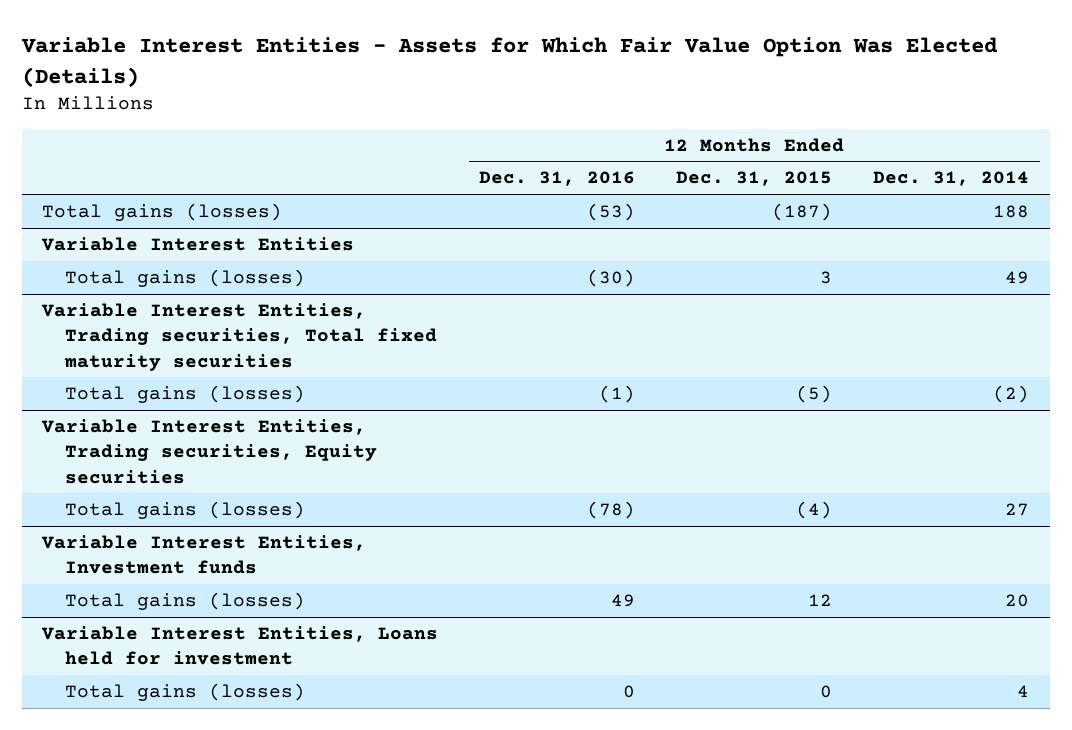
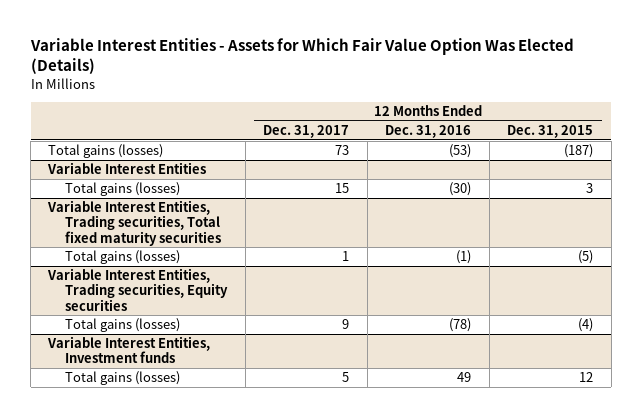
[873,171,1030,187] Dec. 31, 2014 -> none
none -> [263,125,350,139] Dec. 31, 2017
[41,626,439,666] Variable Interest Entities, Loans held for investment -> none
[64,683,305,702] Total gains (losses) -> none

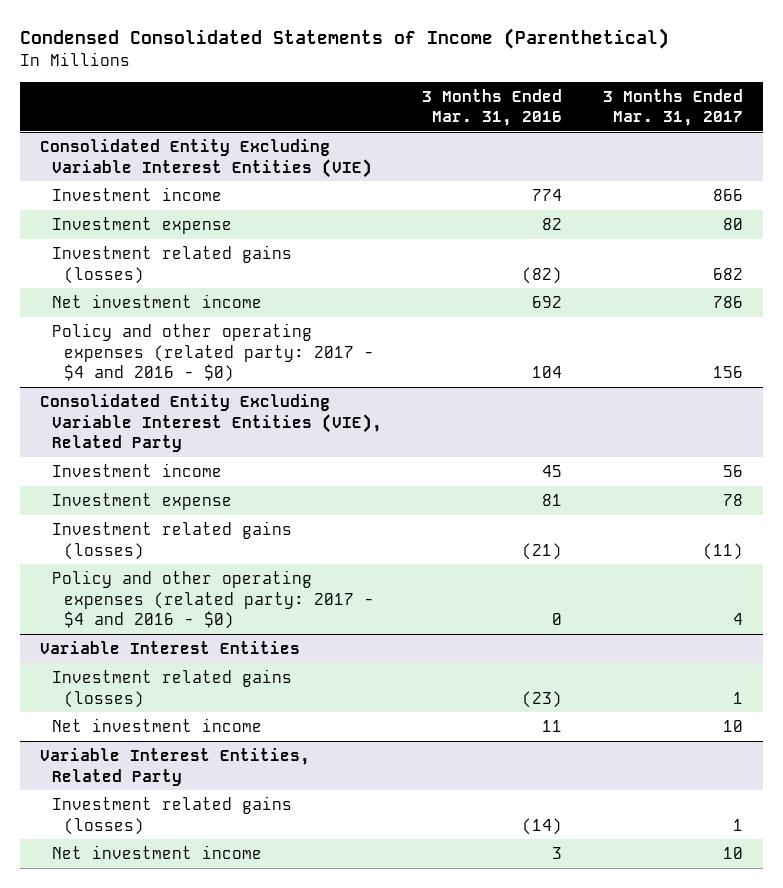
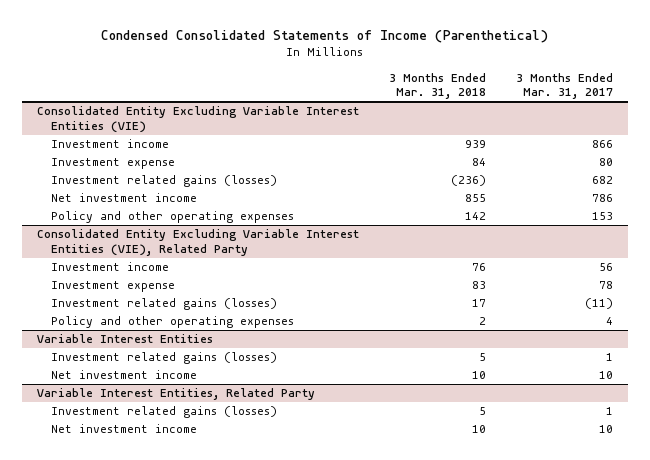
[422,88,563,127] 3 Months Ended Mar. 31, 2016 -> none
none -> [388,72,486,99] 3 Months Ended Mar. 31, 2018
[51,322,374,383] Policy and other operating expenses (related party: 2017 - $4 and 2016 - $0) -> [51,211,295,224] Policy and other operating expenses
[712,366,743,379] 156 -> [592,212,614,221] 153
[51,569,374,630] Policy and other operating expenses (related party: 2017 - $4 and 2016 - $0) -> [51,316,295,329] Policy and other operating expenses

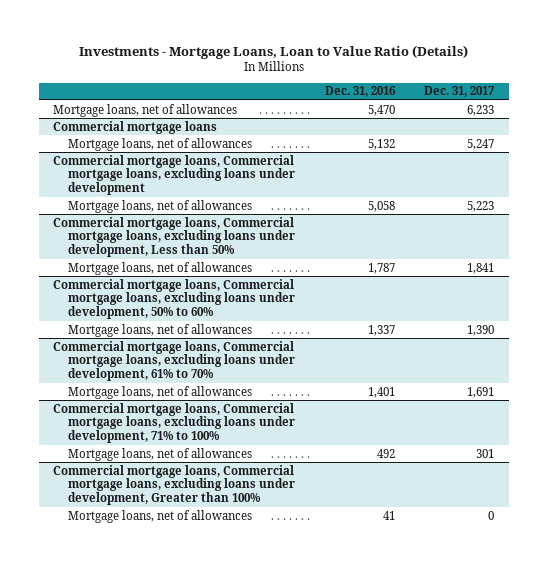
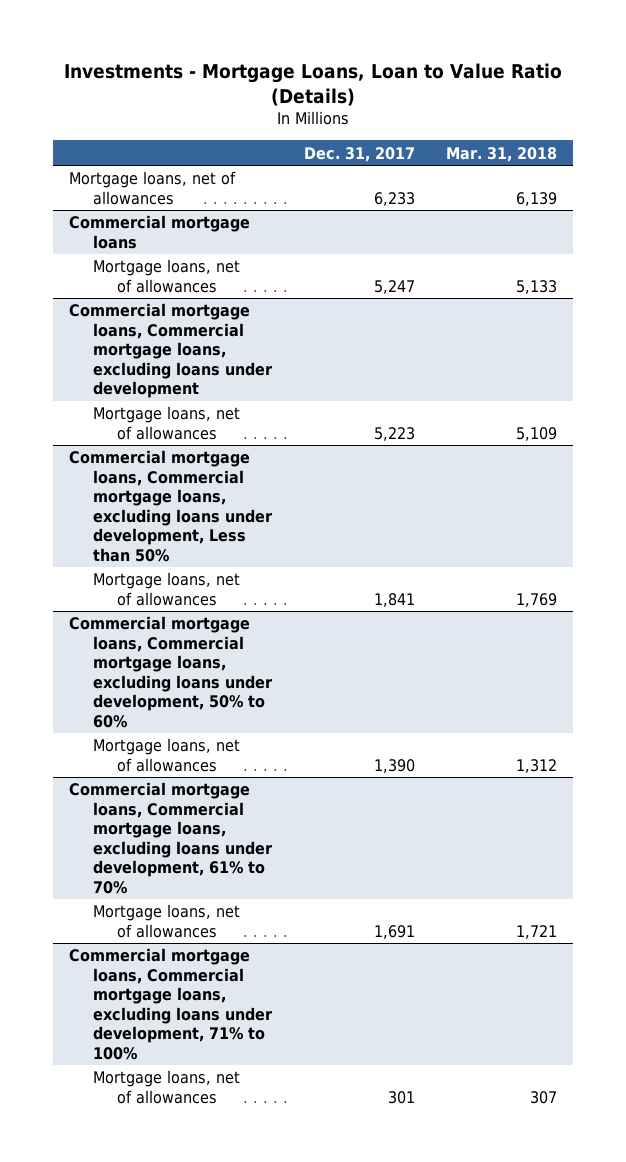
[324,86,396,98] Dec. 31, 2016 -> none
none -> [446,146,558,162] Mar. 31, 2018
[53,464,296,506] Commercial mortgage loans, Commercial mortgage loans, excluding loans under development, Greater than 100% -> none
[68,509,253,523] Mortgage loans, net of allowances -> none

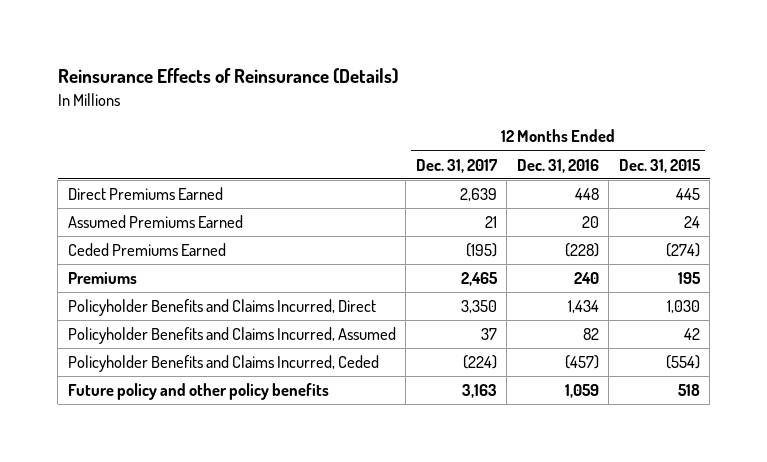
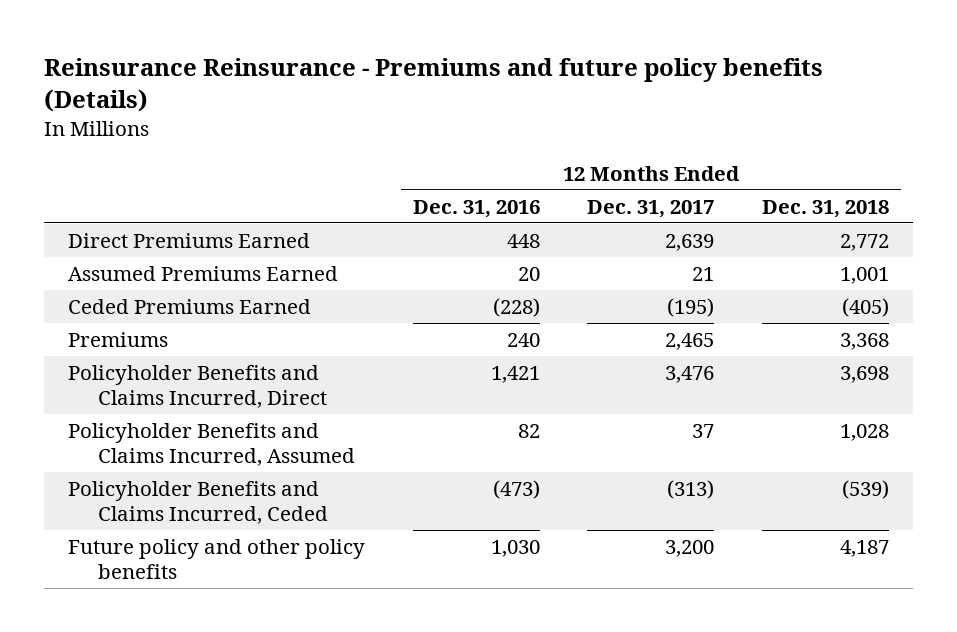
[57,68,398,85] Reinsurance Effects of Reinsurance (Details) -> [44,58,824,113] Reinsurance Reinsurance - Premiums and future policy benefits (Details)
[618,158,701,173] Dec. 31, 2015 -> none
none -> [761,199,889,218] Dec. 31, 2018
[460,300,497,314] 3,350 -> [665,365,715,383] 3,476
[567,300,599,314] 1,434 -> [490,365,540,383] 1,421
[462,355,497,370] (224) -> [667,479,715,499] (313)
[564,355,599,370] (457) -> [492,479,540,499] (473)
[461,384,497,399] 3,163 -> [665,539,715,557] 3,200
[564,384,599,399] 1,059 -> [490,539,540,557] 1,030

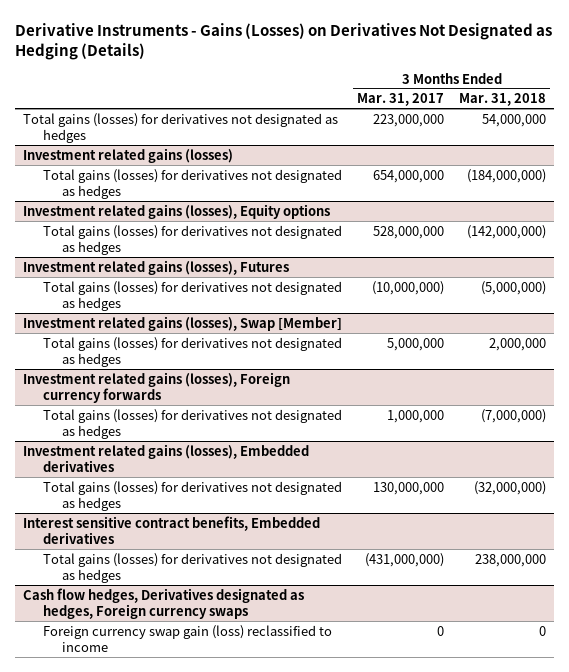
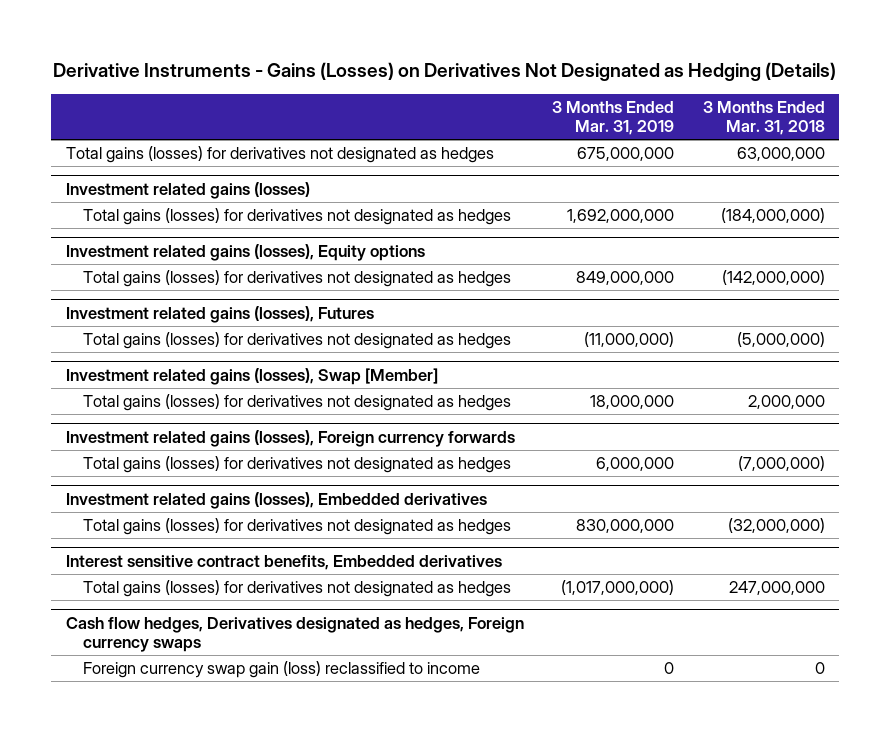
[357,93,445,107] Mar. 31, 2017 -> none
none -> [552,100,675,136] 3 Months Ended Mar. 31, 2019
[482,113,547,127] 54,000,000 -> [736,147,825,162] 63,000,000
[475,553,547,567] 238,000,000 -> [728,581,825,596] 247,000,000

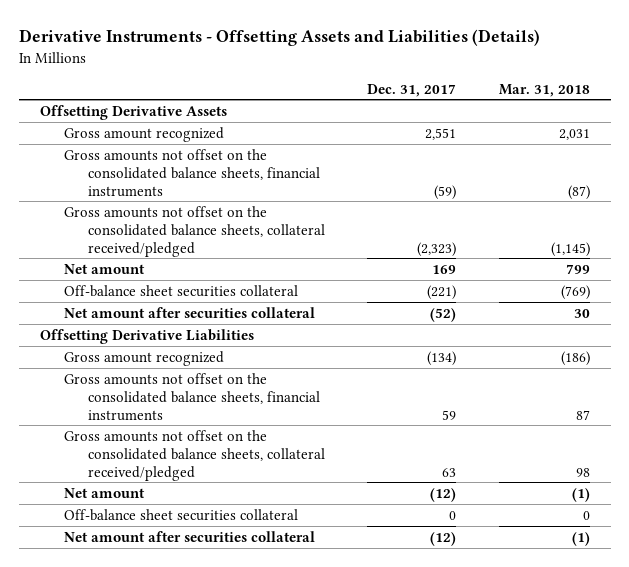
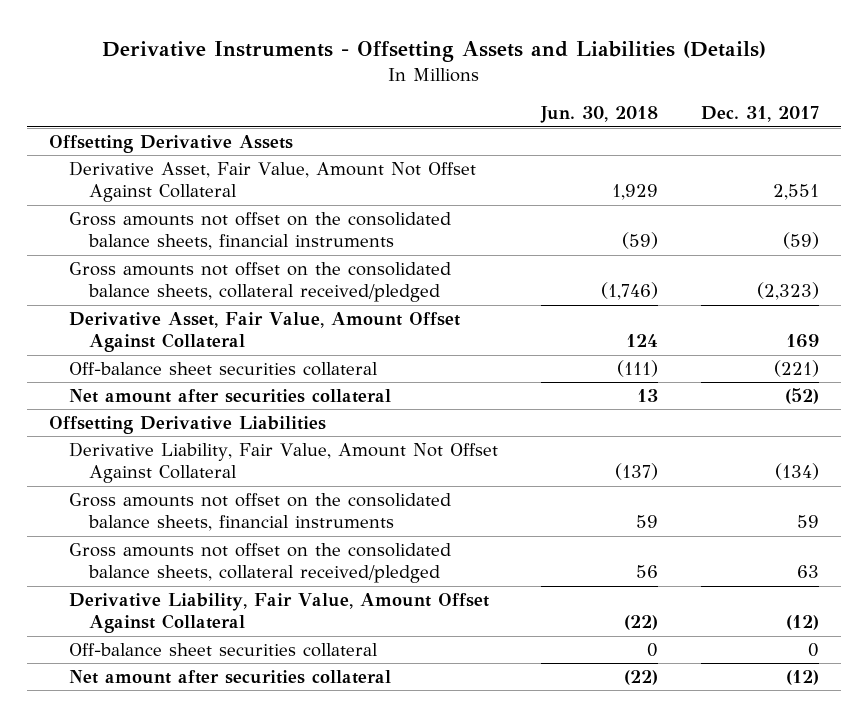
[498,83,590,97] Mar. 31, 2018 -> none
none -> [540,106,659,124] Jun. 30, 2018
[63,126,224,142] Gross amount recognized -> [69,160,477,203] Derivative Asset, Fair Value, Amount Not Offset Against Collateral
[63,263,145,274] Net amount -> [69,311,461,353] Derivative Asset, Fair Value, Amount Offset Against Collateral
[63,350,224,366] Gross amount recognized -> [69,441,499,484] Derivative Liability, Fair Value, Amount Not Offset Against Collateral
[63,487,145,498] Net amount -> none
none -> [69,592,490,634] Derivative Liability, Fair Value, Amount Offset Against Collateral

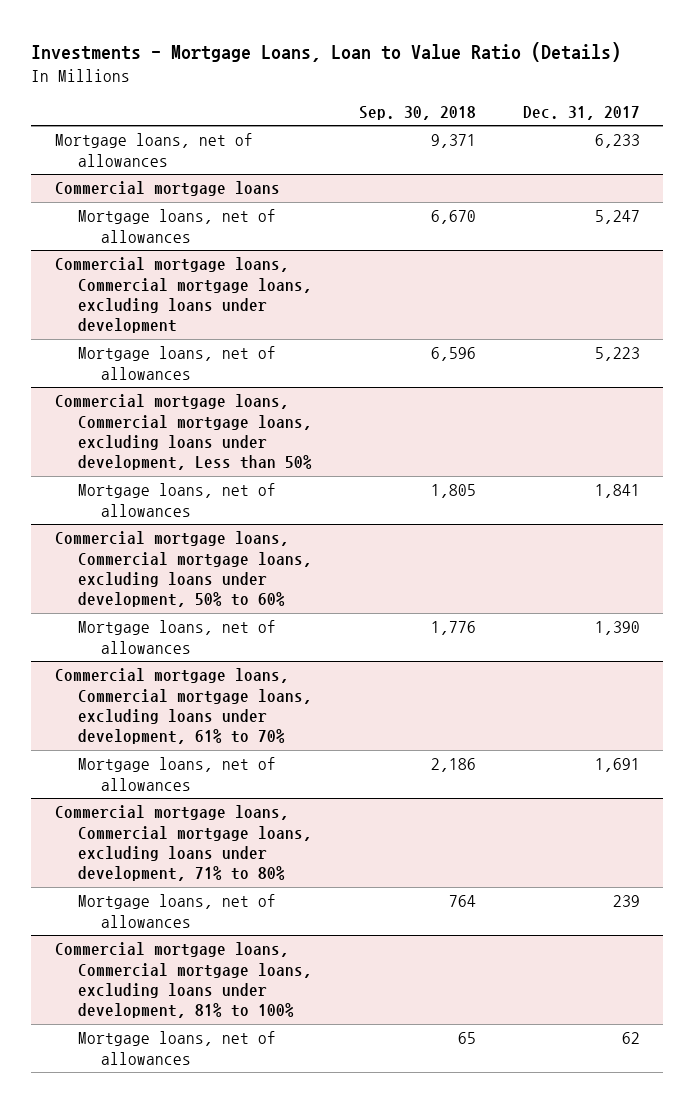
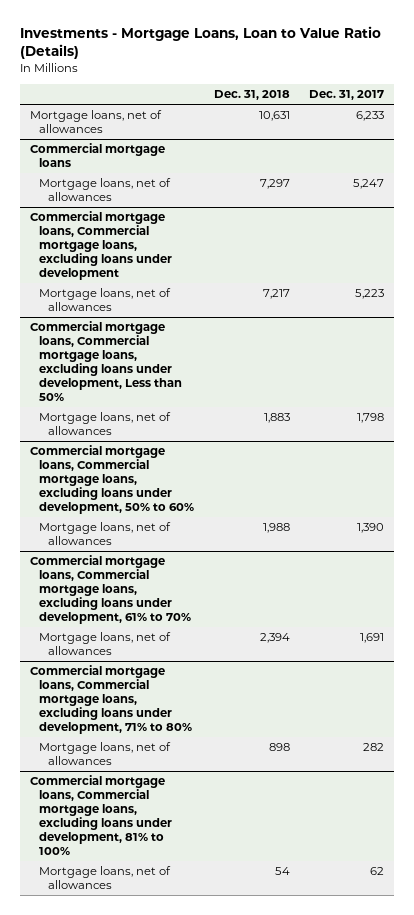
[358,105,476,120] Sep. 30, 2018 -> none
none -> [213,90,290,101] Dec. 31, 2018
[594,484,640,499] 1,841 -> [357,413,385,424] 1,798
[612,895,640,908] 239 -> [363,743,385,752] 282

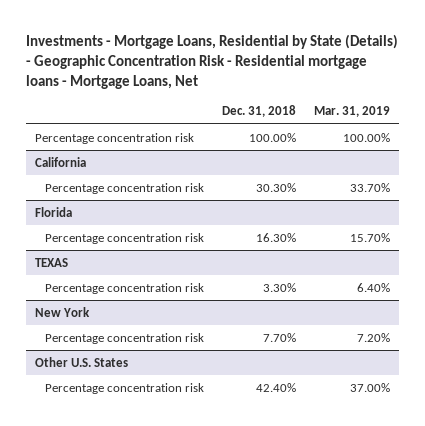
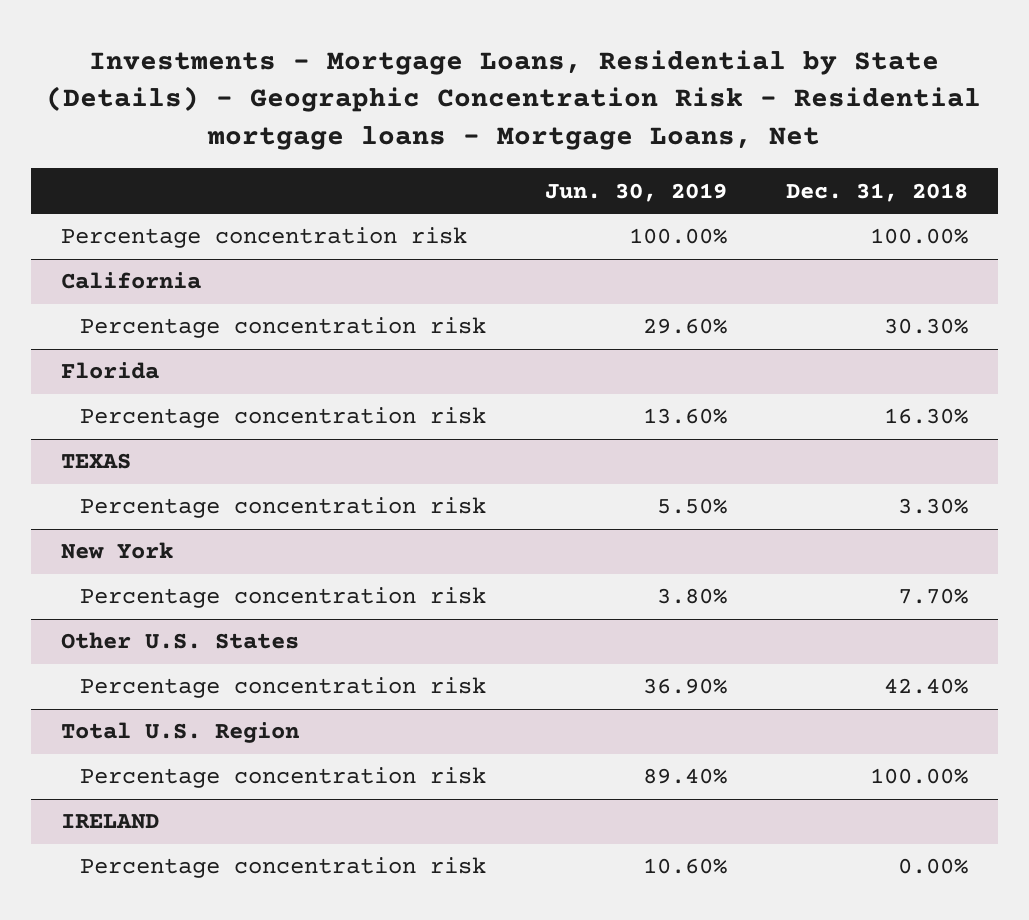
[314,106,391,118] Mar. 31, 2019 -> none
none -> [545,182,728,202] Jun. 30, 2019
none -> [60,722,300,744] Total U.S. Region
none -> [79,767,486,789] Percentage concentration risk
none -> [60,814,159,830] IRELAND
none -> [79,857,486,879] Percentage concentration risk

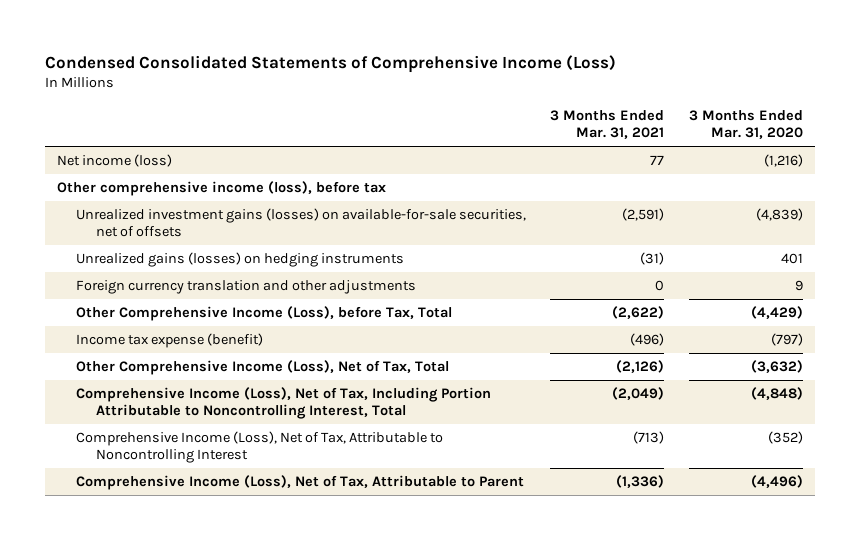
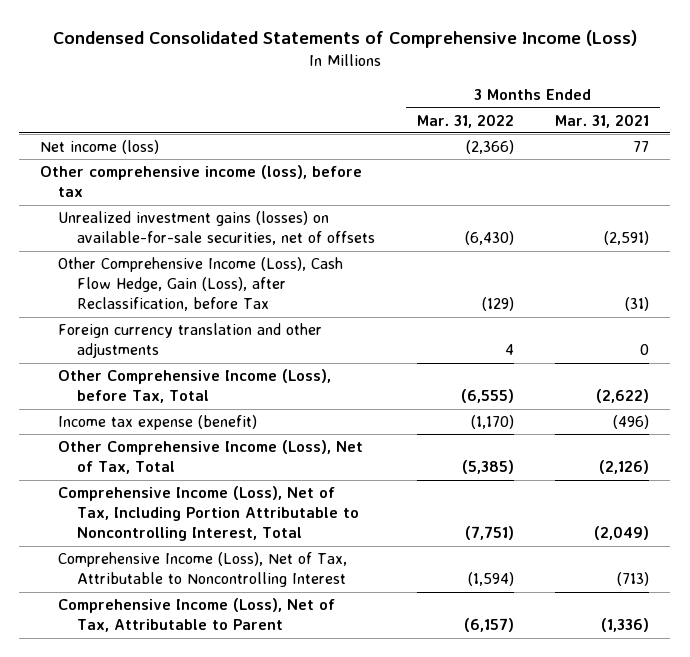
[688,110,803,140] 3 Months Ended Mar. 31, 2020 -> none
none -> [416,113,514,128] Mar. 31, 2022
[76,252,405,268] Unrealized gains (losses) on hedging instruments -> none
none -> [58,257,344,312] Other Comprehensive Income (Loss), Cash Flow Hedge, Gain (Loss), after Reclassification, before Tax

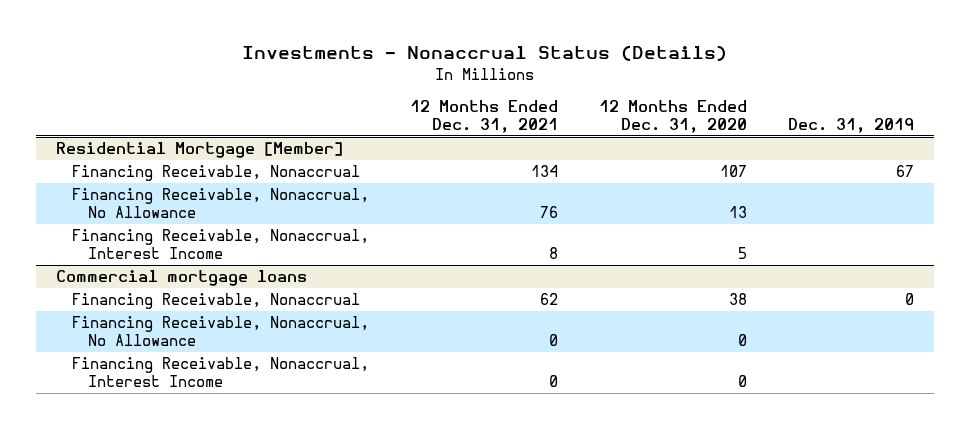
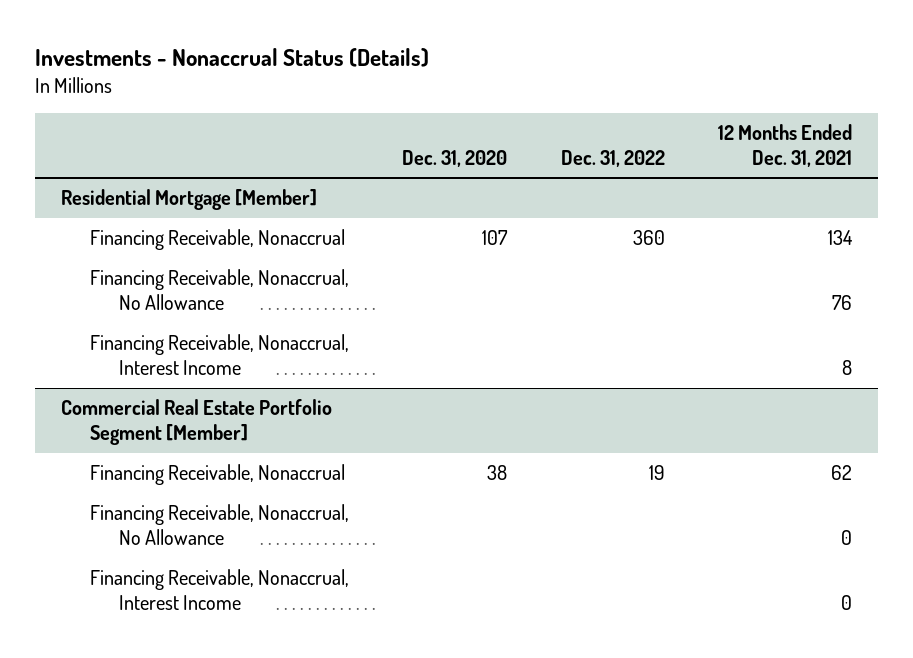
[598,99,747,134] 12 Months Ended Dec. 31, 2020 -> none
[787,118,914,134] Dec. 31, 2019 -> none
none -> [402,149,508,167] Dec. 31, 2020
none -> [560,149,665,167] Dec. 31, 2022
[56,270,308,287] Commercial mortgage loans -> [61,399,333,446] Commercial Real Estate Portfolio Segment [Member]

